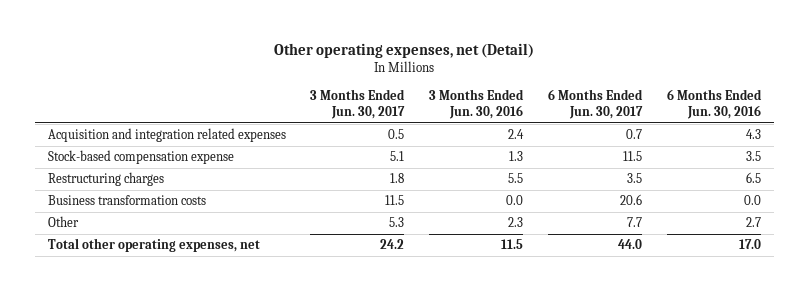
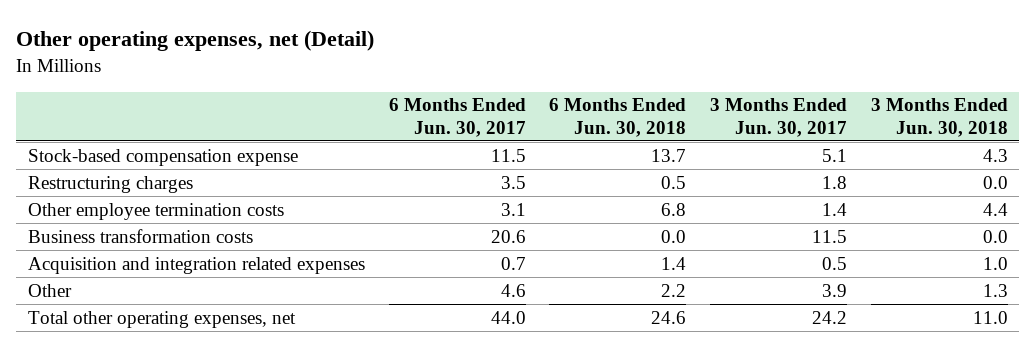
[429,89,525,119] 3 Months Ended Jun. 30, 2016 -> none
[667,89,763,119] 6 Months Ended Jun. 30, 2016 -> none
none -> [549,98,687,137] 6 Months Ended Jun. 30, 2018
none -> [870,98,1008,137] 3 Months Ended Jun. 30, 2018
none -> [28,202,285,220] Other employee termination costs
[47,128,286,143] Acquisition and integration related expenses -> [28,256,366,274] Acquisition and integration related expenses
[389,217,405,228] 5.3 -> [822,283,848,297] 3.9
[627,217,643,228] 7.7 -> [500,283,526,297] 4.6

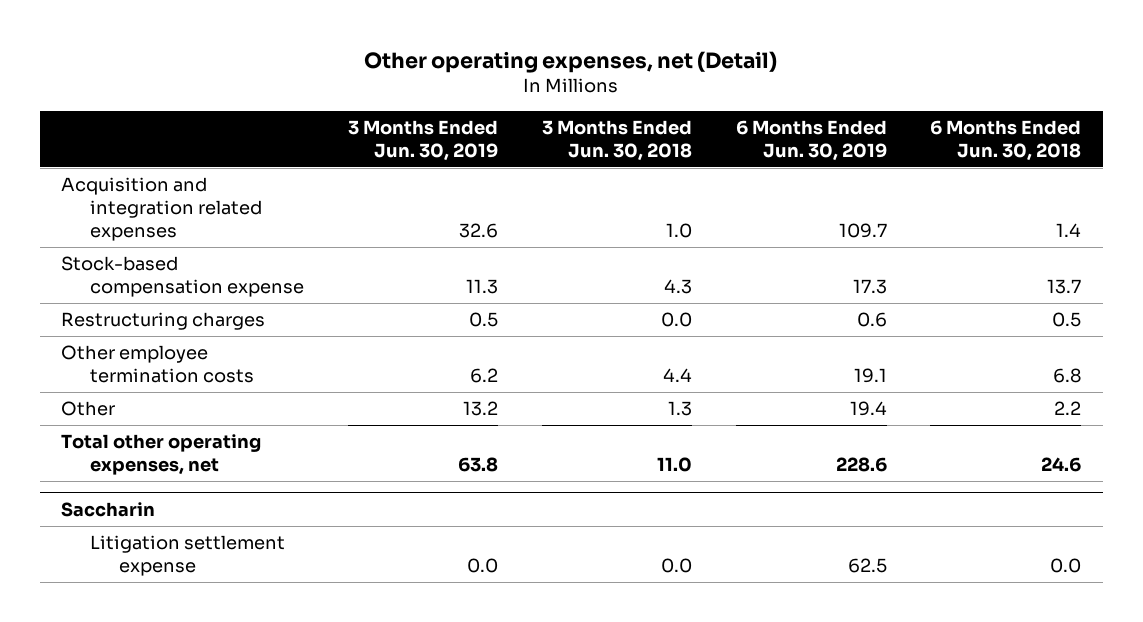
[388,98,526,137] 6 Months Ended Jun. 30, 2017 -> none
[710,98,848,137] 3 Months Ended Jun. 30, 2017 -> none
none -> [348,119,499,161] 3 Months Ended Jun. 30, 2019
none -> [735,119,887,161] 6 Months Ended Jun. 30, 2019
[28,256,366,274] Acquisition and integration related expenses -> [61,177,263,242] Acquisition and integration related expenses
[28,228,254,243] Business transformation costs -> none
none -> [61,501,156,517] Saccharin
none -> [90,535,286,577] Litigation settlement expense

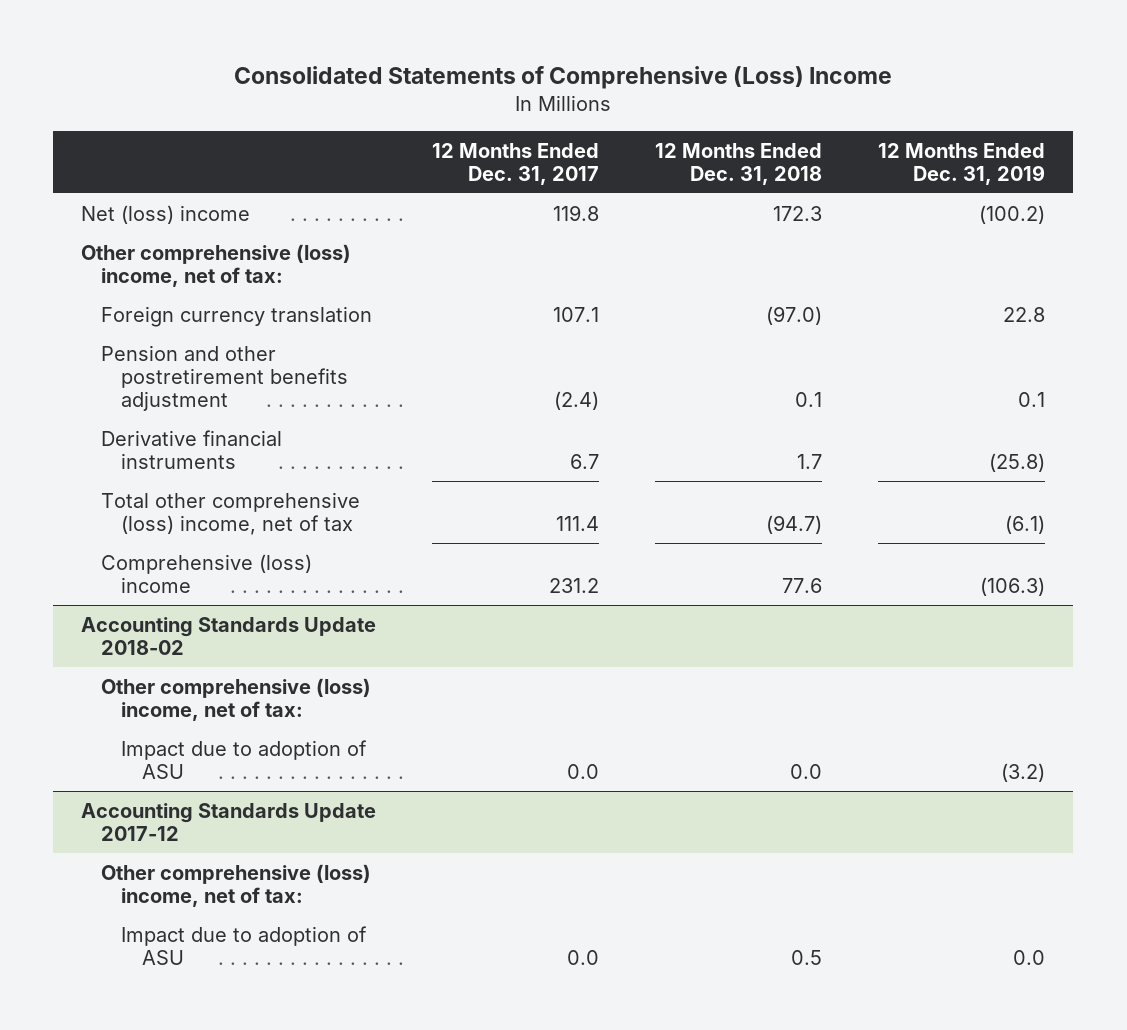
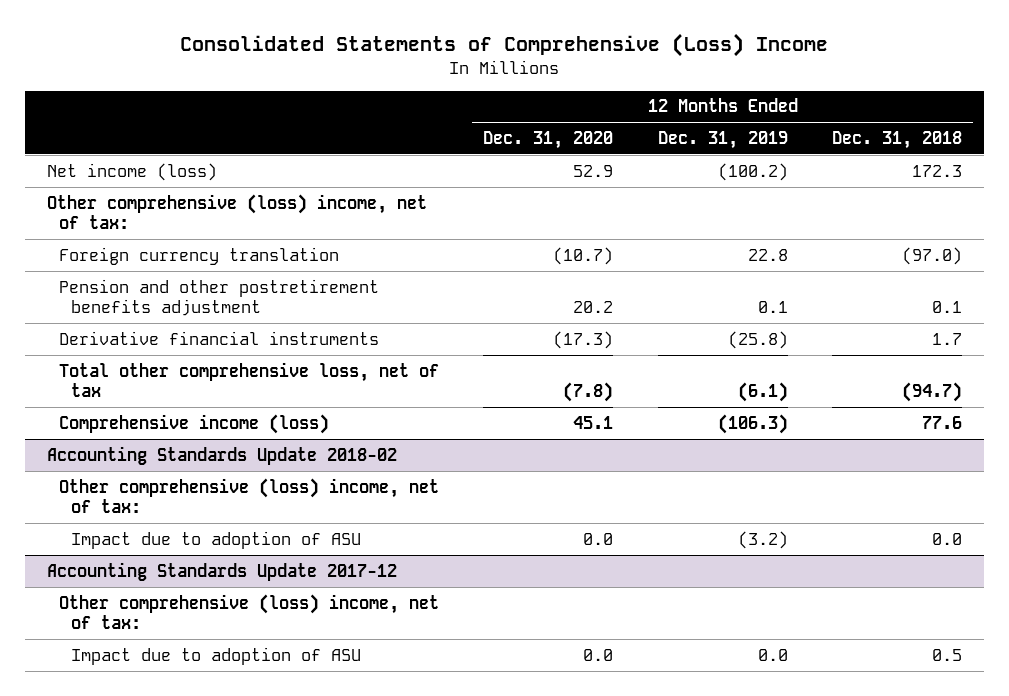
[432,142,600,185] 12 Months Ended Dec. 31, 2017 -> none
none -> [483,131,614,150] Dec. 31, 2020
[81,204,251,224] Net (loss) income -> [46,162,217,181] Net income (loss)
[101,491,361,535] Total other comprehensive (loss) income, net of tax -> [59,361,440,397] Total other comprehensive loss, net of tax
[101,553,313,593] Comprehensive (loss) income -> [59,413,330,434] Comprehensive income (loss)

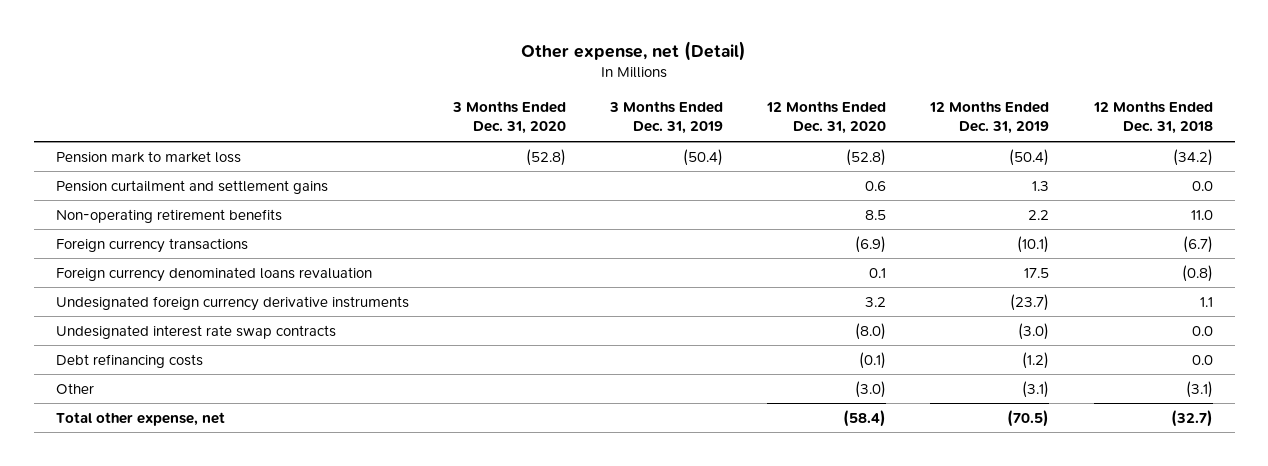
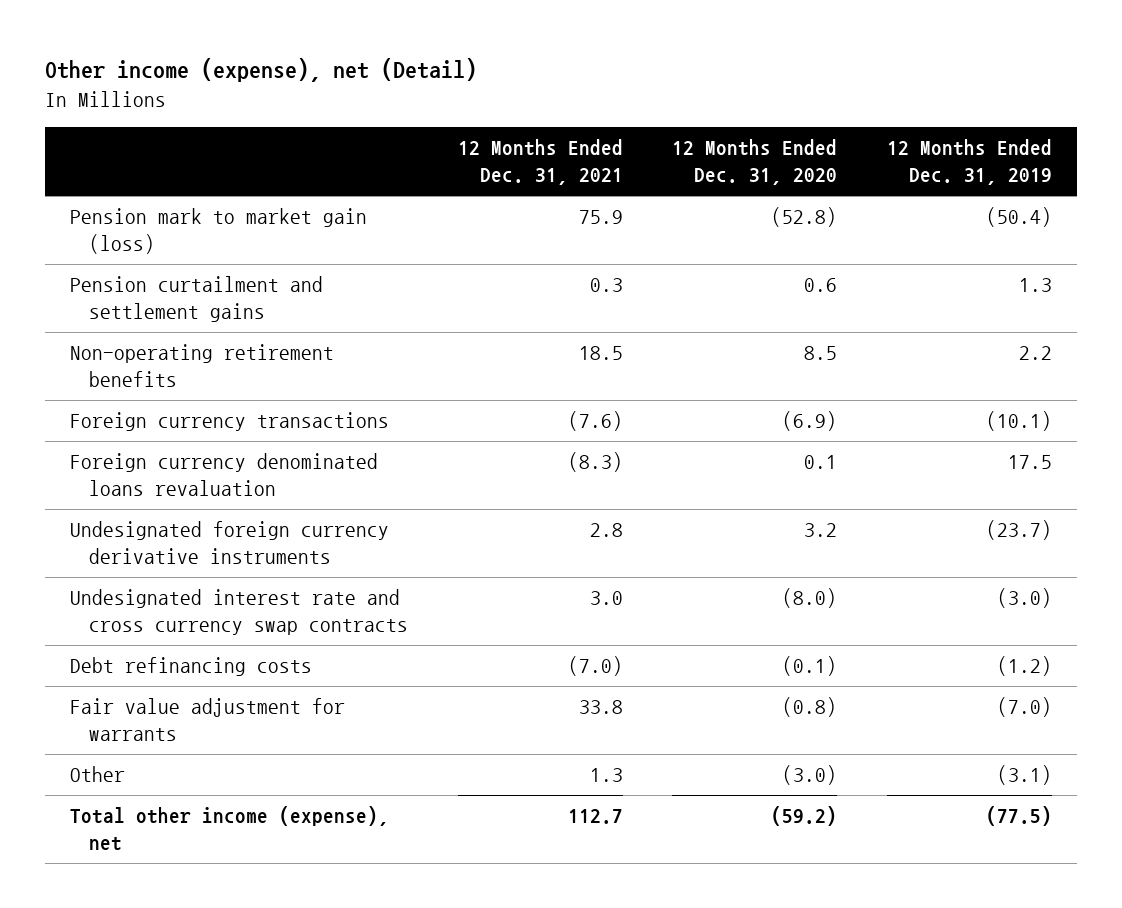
[521,41,747,62] Other expense, net (Detail) -> [44,58,477,83] Other income (expense), net (Detail)
[451,101,566,135] 3 Months Ended Dec. 31, 2020 -> none
[609,101,724,135] 3 Months Ended Dec. 31, 2019 -> none
[1092,101,1213,135] 12 Months Ended Dec. 31, 2018 -> none
none -> [457,139,623,185] 12 Months Ended Dec. 31, 2021
[55,150,241,163] Pension mark to market loss -> [69,208,367,255] Pension mark to market gain (loss)
[55,324,336,339] Undesignated interest rate swap contracts -> [69,589,409,636] Undesignated interest rate and cross currency swap contracts
none -> [69,698,345,742] Fair value adjustment for warrants
[55,411,225,426] Total other expense, net -> [69,806,389,852] Total other income (expense), net
[843,409,887,427] (58.4) -> [771,806,838,827] (59.2)
[1007,409,1050,427] (70.5) -> [985,806,1052,827] (77.5)

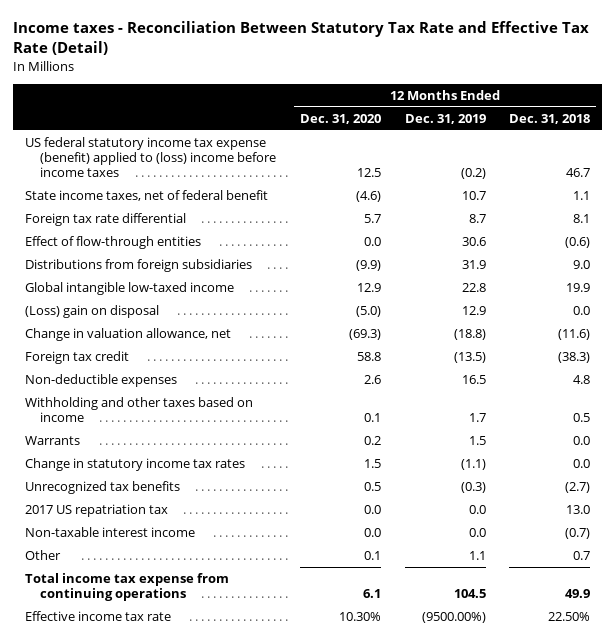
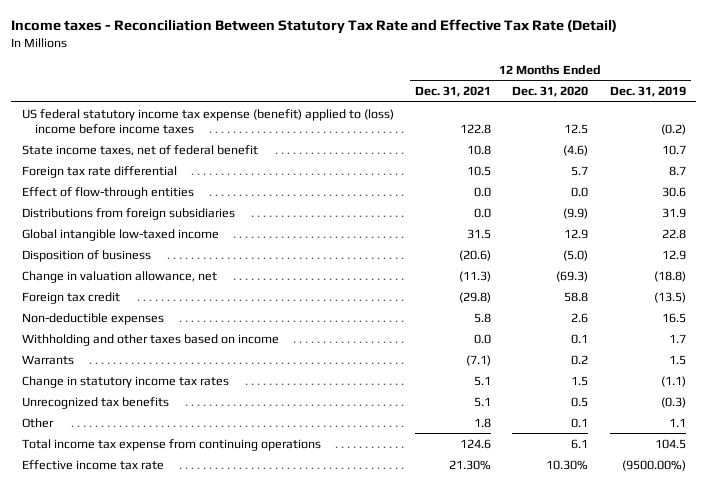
[509,113,591,124] Dec. 31, 2018 -> none
none -> [415,86,492,98] Dec. 31, 2021
[25,305,160,319] (Loss) gain on disposal -> [21,249,151,262] Disposition of business
[25,504,169,518] 2017 US repatriation tax -> none
[25,527,196,538] Non-taxable interest income -> none

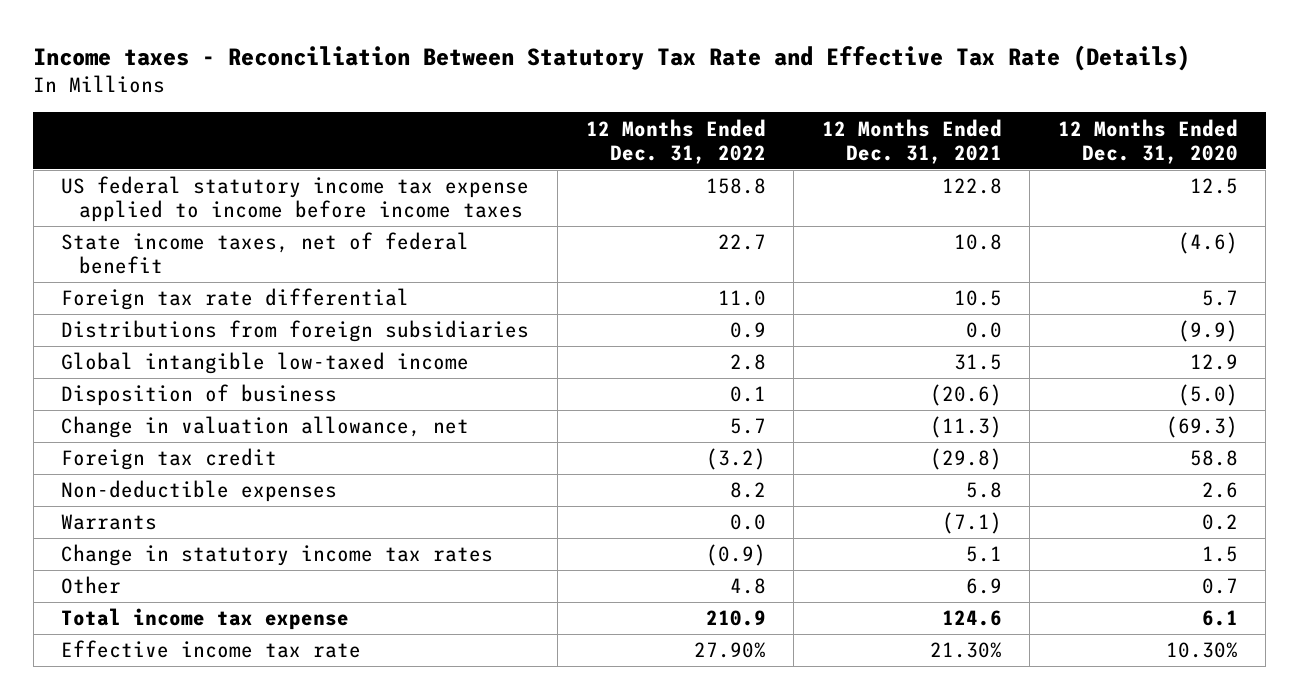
[11,19,618,35] Income taxes - Reconciliation Between Statutory Tax Rate and Effective Tax Rate (Detail) -> [33,44,1191,71] Income taxes - Reconciliation Between Statutory Tax Rate and Effective Tax Rate (Details)
[609,86,686,98] Dec. 31, 2019 -> none
none -> [585,118,766,164] 12 Months Ended Dec. 31, 2022
[21,108,394,134] US federal statutory income tax expense (benefit) applied to (loss) income before income taxes -> [61,176,530,223] US federal statutory income tax expense applied to income before income taxes
[21,186,194,199] Effect of flow-through entities -> none
[21,333,279,346] Withholding and other taxes based on income -> none
[21,396,169,409] Unrecognized tax benefits -> none
[474,417,492,428] 1.8 -> [965,578,1002,595] 6.9
[571,417,589,428] 0.1 -> [1201,578,1238,595] 0.7
[21,438,321,451] Total income tax expense from continuing operations -> [61,608,350,631] Total income tax expense

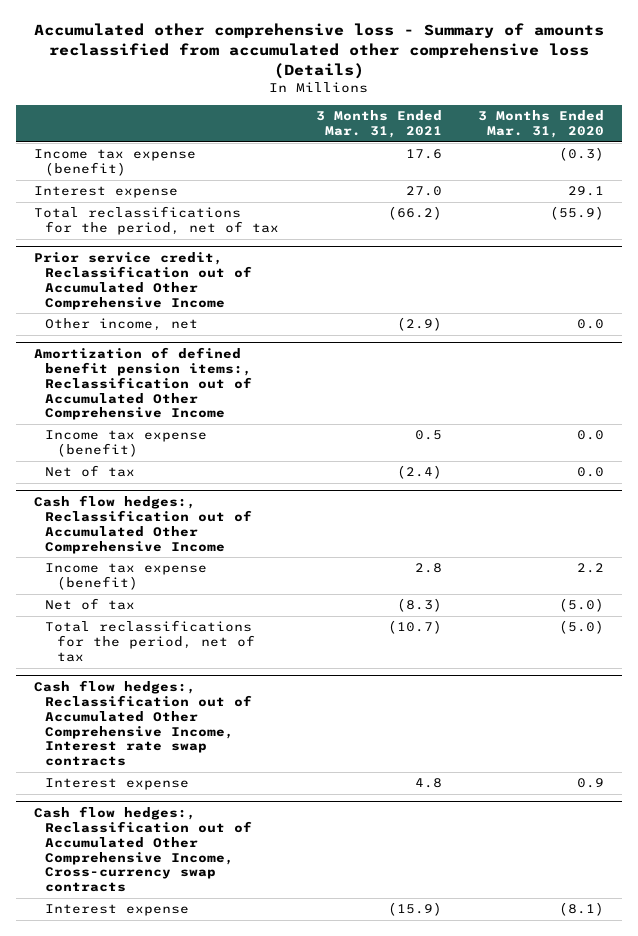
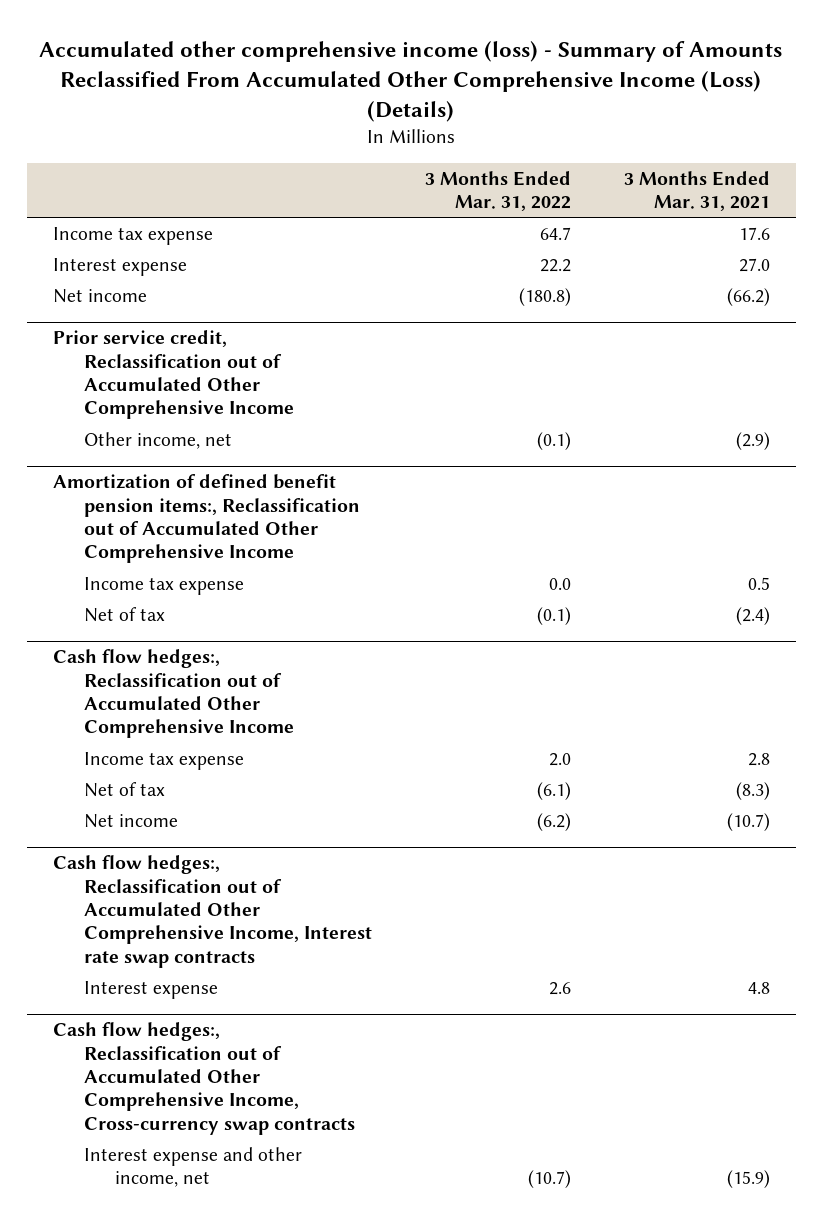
[33,23,604,80] Accumulated other comprehensive loss - Summary of amounts reclassified from accumulated other comprehensive loss (Details) -> [39,40,783,123] Accumulated other comprehensive income (loss) - Summary of Amounts Reclassified From Accumulated Other Comprehensive Income (Loss) (Details)
[477,110,604,139] 3 Months Ended Mar. 31, 2020 -> none
none -> [424,170,571,211] 3 Months Ended Mar. 31, 2022
[33,149,196,177] Income tax expense (benefit) -> [53,226,214,245] Income tax expense
[33,206,280,236] Total reclassifications for the period, net of tax -> [53,288,148,303] Net income
[45,430,208,458] Income tax expense (benefit) -> [84,576,245,595] Income tax expense
[45,563,208,591] Income tax expense (benefit) -> [84,751,245,770] Income tax expense
[45,620,255,663] Total reclassifications for the period, net of tax -> [84,813,179,828] Net income
[45,904,190,917] Interest expense -> [84,1146,303,1188] Interest expense and other income, net

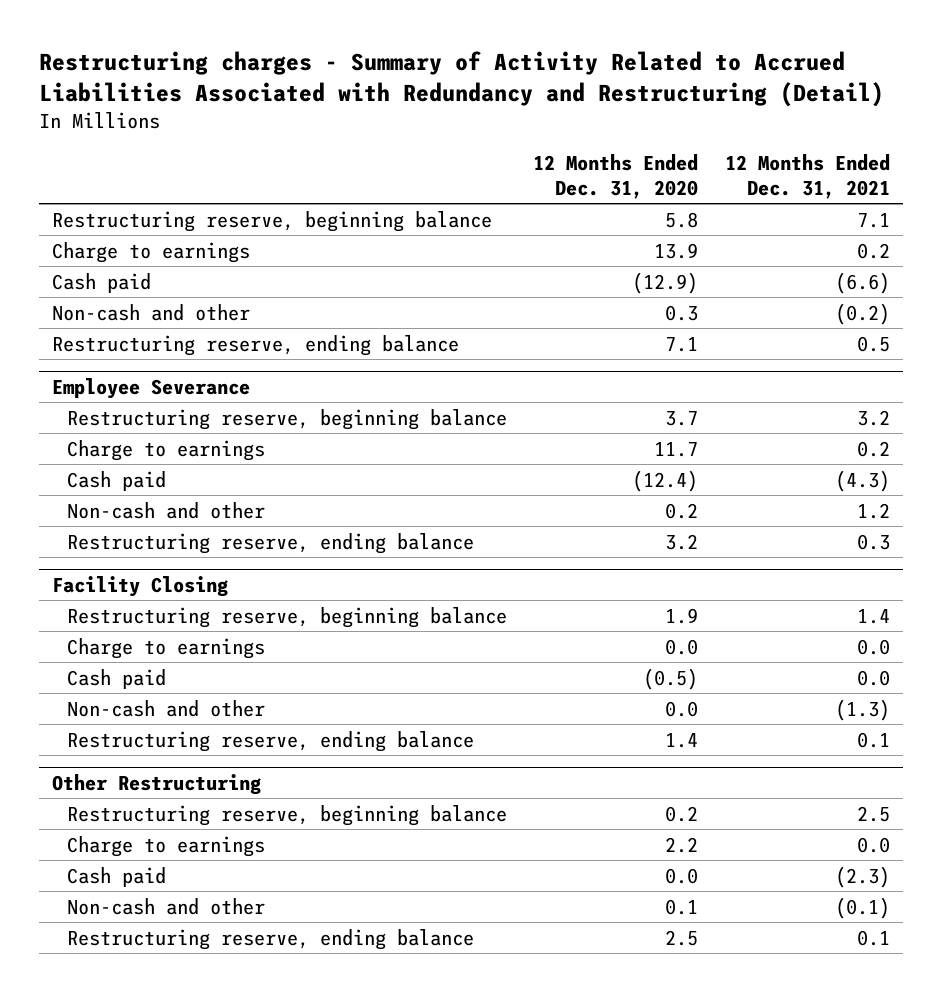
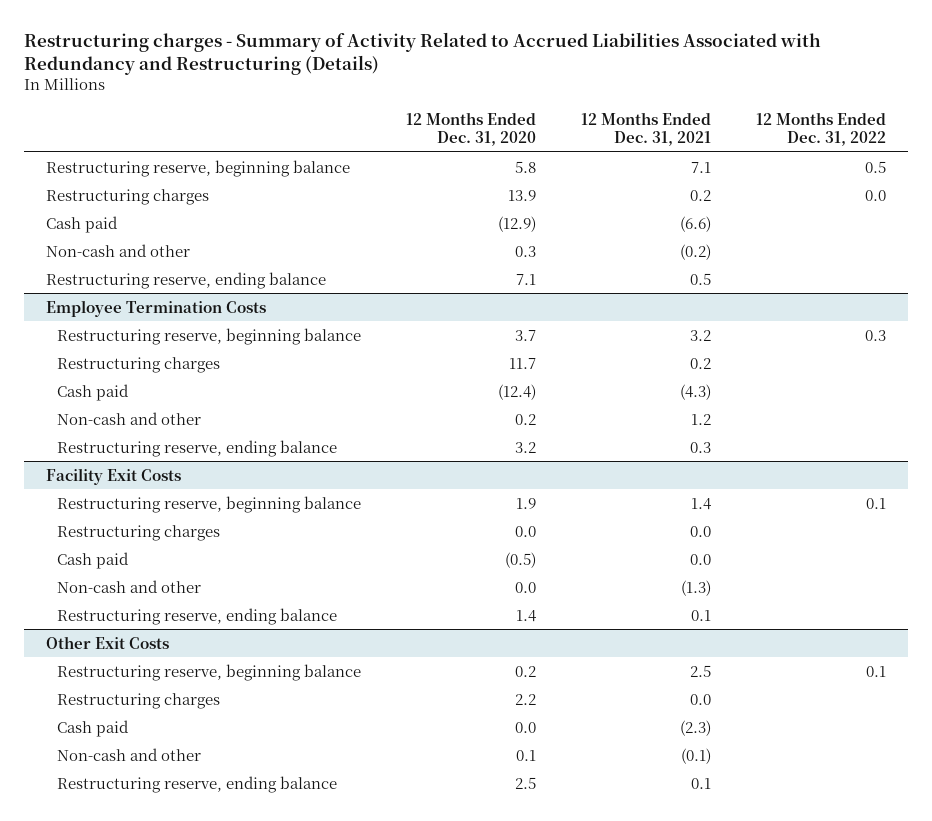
[39,50,885,107] Restructuring charges - Summary of Activity Related to Accrued Liabilities Associated with Redundancy and Restructuring (Detail) -> [23,31,821,76] Restructuring charges - Summary of Activity Related to Accrued Liabilities Associated with Redundancy and Restructuring (Details)
none -> [755,112,886,147] 12 Months Ended Dec. 31, 2022
[52,241,251,263] Charge to earnings -> [46,188,210,205] Restructuring charges
[52,377,251,399] Employee Severance -> [46,299,267,317] Employee Termination Costs
[66,439,265,461] Charge to earnings -> [57,356,221,373] Restructuring charges
[52,575,229,597] Facility Closing -> [46,467,182,485] Facility Exit Costs
[66,637,265,659] Charge to earnings -> [57,524,221,541] Restructuring charges
[52,773,262,795] Other Restructuring -> [46,635,170,649] Other Exit Costs
[66,835,265,857] Charge to earnings -> [57,692,221,709] Restructuring charges

